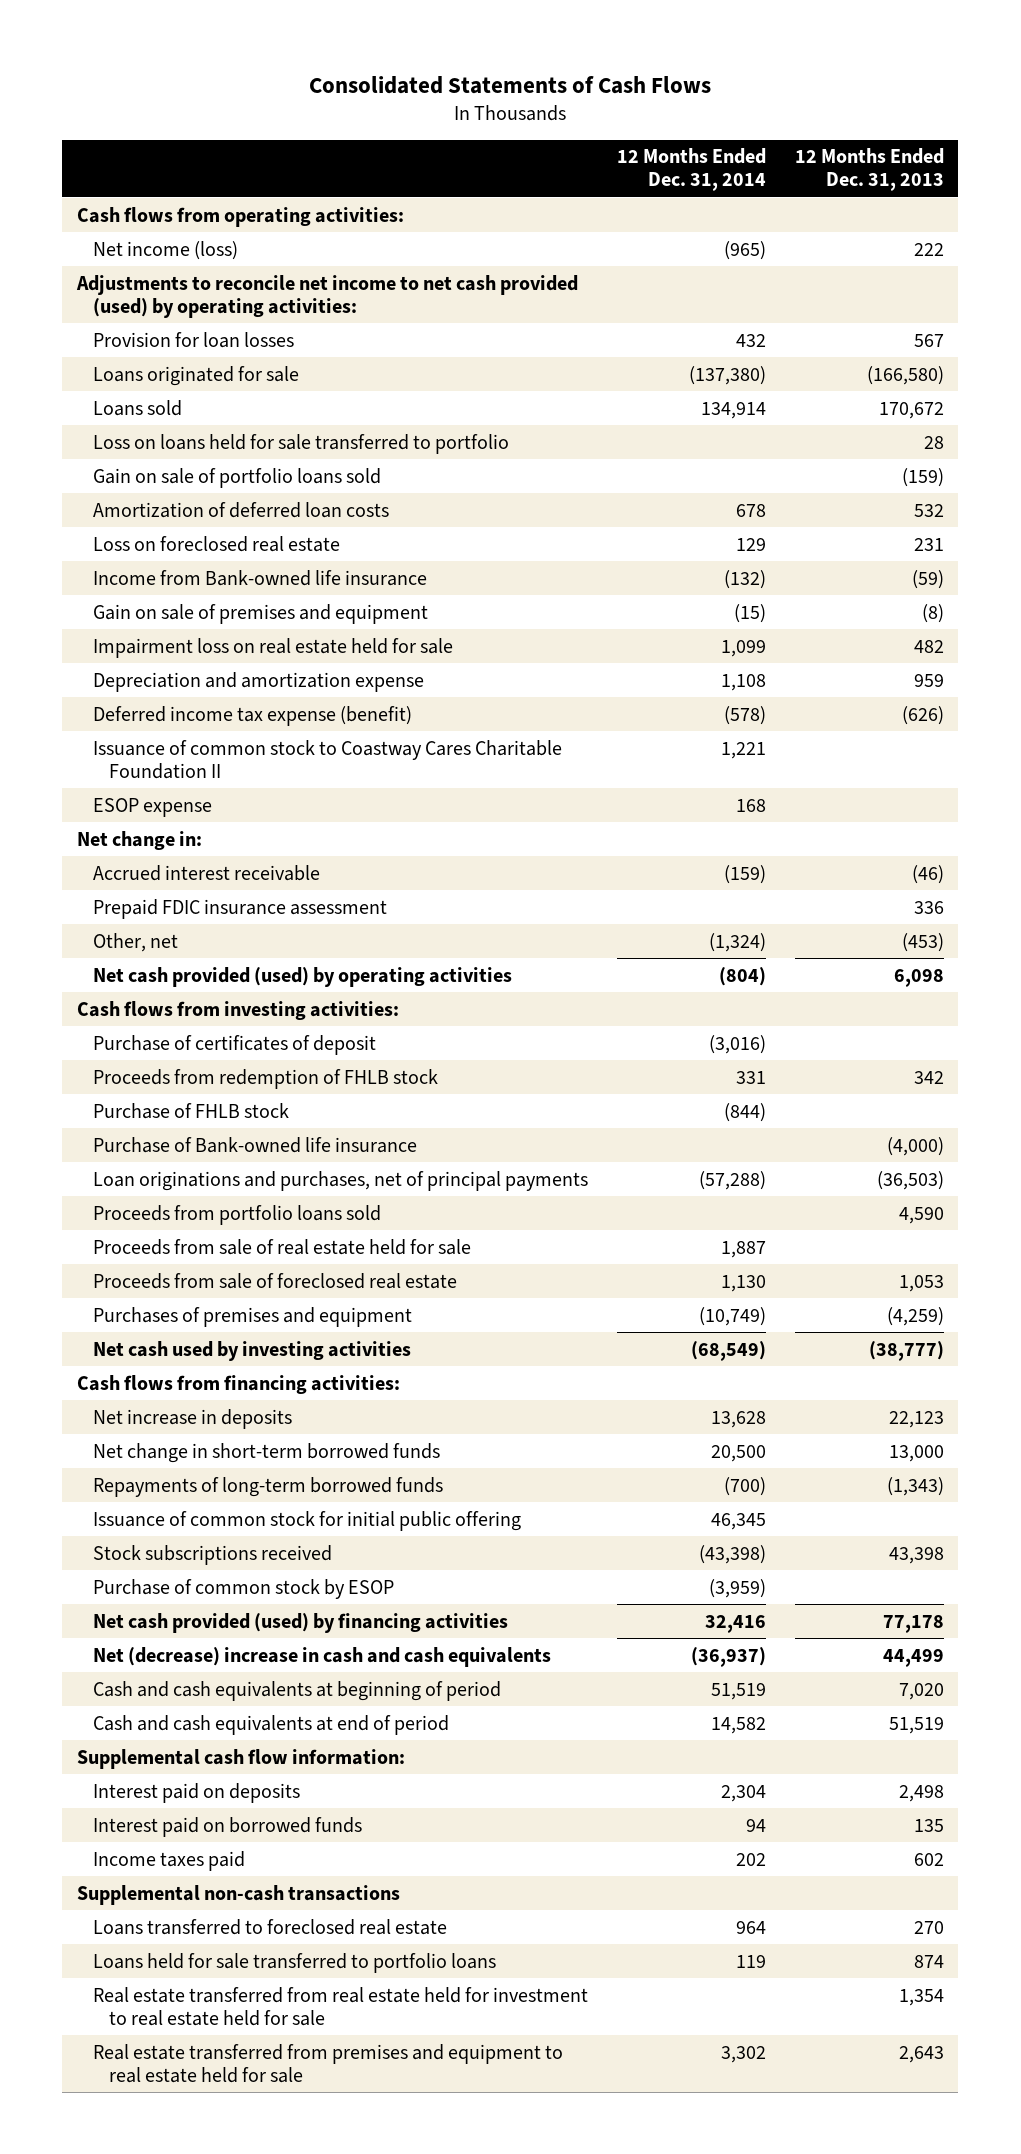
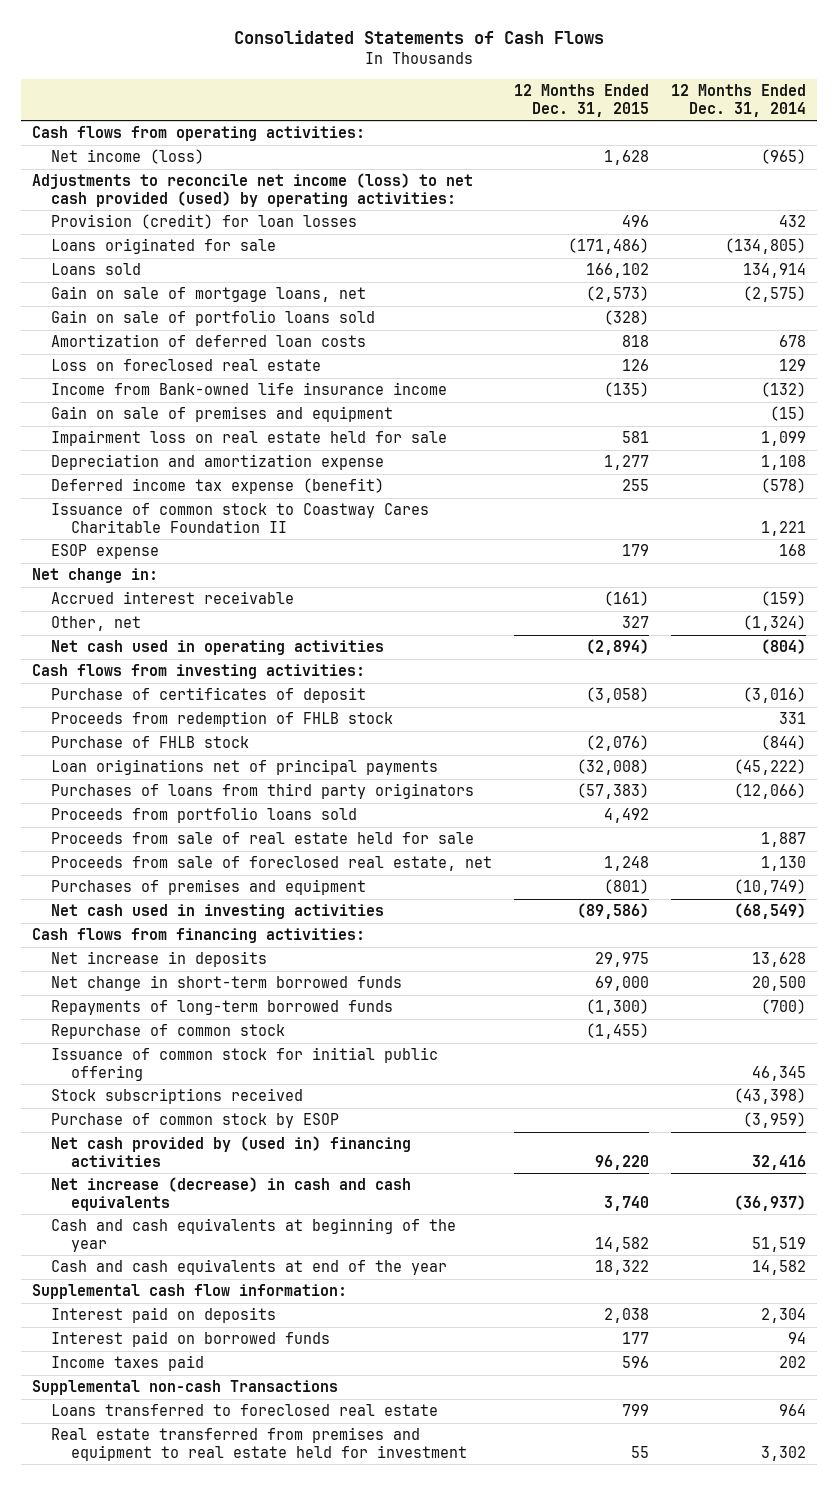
[794,148,944,192] 12 Months Ended Dec. 31, 2013 -> none
none -> [514,84,650,117] 12 Months Ended Dec. 31, 2015
[75,274,578,318] Adjustments to reconcile net income to net cash provided (used) by operating activities: -> [32,173,474,207] Adjustments to reconcile net income (loss) to net cash provided (used) by operating activities:
[92,331,294,348] Provision for loan losses -> [51,214,358,230] Provision (credit) for loan losses
[688,365,766,385] (137,380) -> [725,238,807,255] (134,805)
[92,433,509,454] Loss on loans held for sale transferred to portfolio -> none
none -> [51,286,367,303] Gain on sale of mortgage loans, net
[92,569,427,586] Income from Bank-owned life insurance -> [51,382,448,396] Income from Bank-owned life insurance income
[92,898,387,919] Prepaid FDIC insurance assessment -> none
[92,966,512,987] Net cash provided (used) by operating activities -> [51,640,385,656] Net cash used in operating activities
[92,1136,417,1153] Purchase of Bank-owned life insurance -> none
[92,1170,588,1191] Loan originations and purchases, net of principal payments -> [51,759,439,776] Loan originations net of principal payments
[698,1170,766,1190] (57,288) -> [734,759,807,776] (45,222)
none -> [51,783,475,800] Purchases of loans from third party originators
[92,1272,457,1289] Proceeds from sale of foreclosed real estate -> [51,856,493,872] Proceeds from sale of foreclosed real estate, net
[92,1340,411,1361] Net cash used by investing activities -> [51,904,385,920] Net cash used in investing activities
none -> [51,1024,286,1040] Repurchase of common stock
[92,1612,508,1633] Net cash provided (used) by financing activities -> [51,1136,412,1167] Net cash provided by (used in) financing activities
[92,1646,551,1667] Net (decrease) increase in cash and cash equivalents -> [51,1177,412,1211] Net increase (decrease) in cash and cash equivalents
[92,1680,501,1701] Cash and cash equivalents at beginning of period -> [51,1218,457,1252] Cash and cash equivalents at beginning of the year
[92,1714,449,1735] Cash and cash equivalents at end of period -> [51,1259,448,1276] Cash and cash equivalents at end of the year
[76,1884,400,1905] Supplemental non-cash transactions -> [32,1380,339,1396] Supplemental non-cash Transactions
[92,1952,496,1973] Loans held for sale transferred to portfolio loans -> none
[92,1986,588,2026] Real estate transferred from real estate held for investment to real estate held for sale -> none
[92,2043,563,2083] Real estate transferred from premises and equipment to real estate held for sale -> [51,1427,467,1461] Real estate transferred from premises and equipment to real estate held for investment

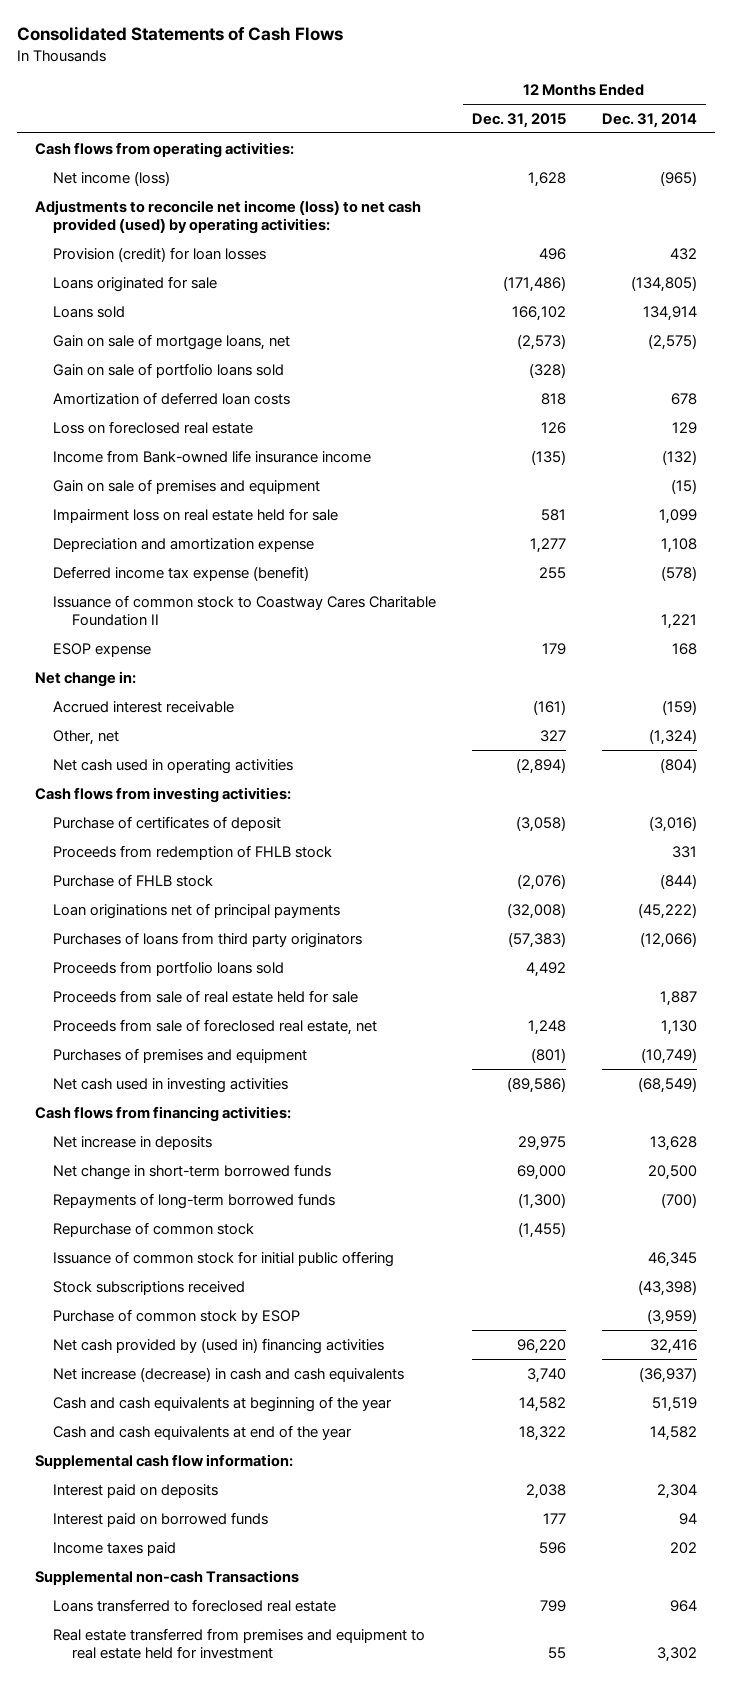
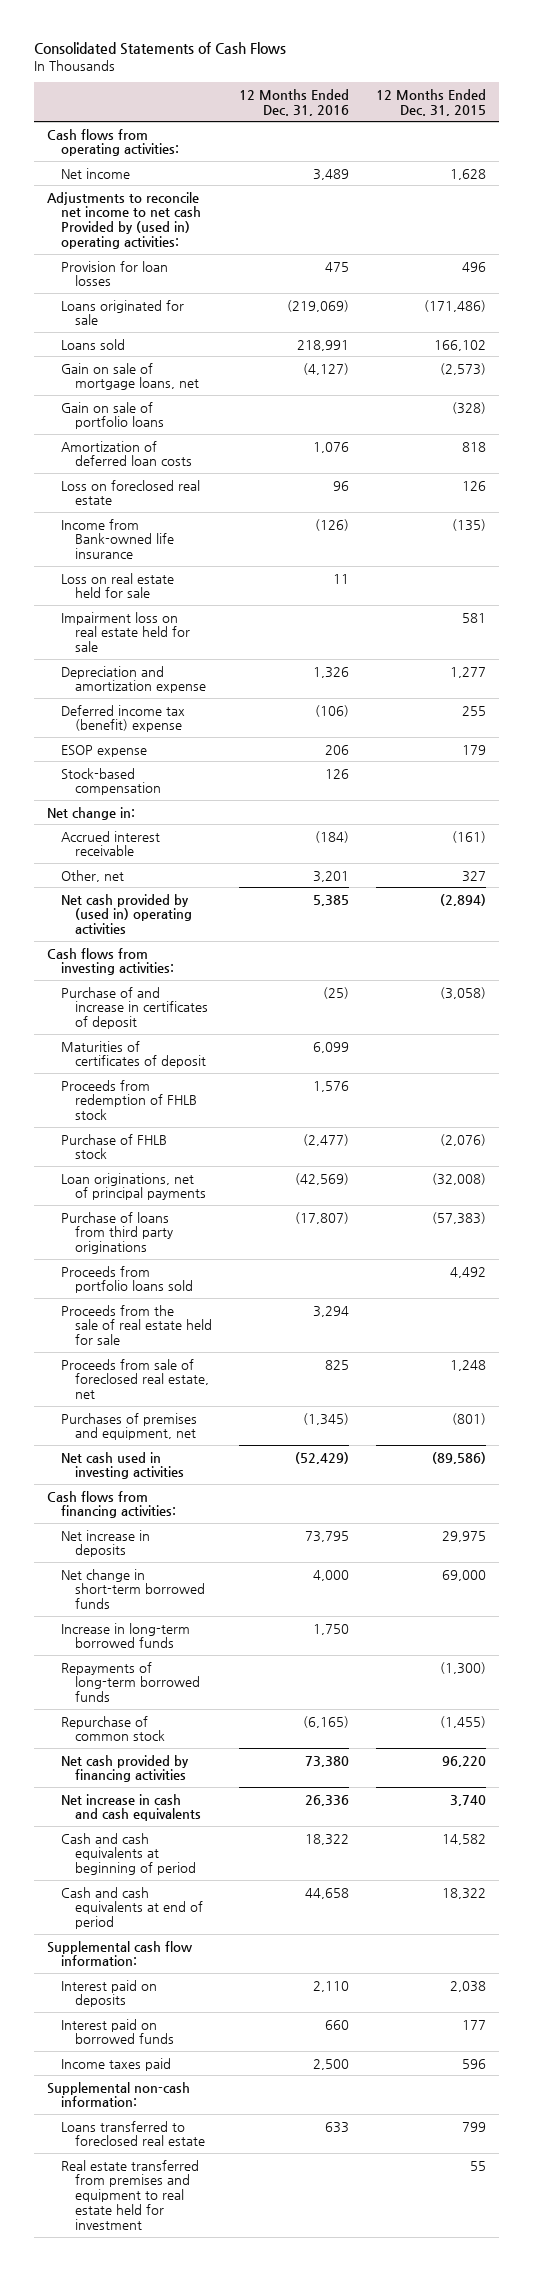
[601,112,697,128] Dec. 31, 2014 -> none
none -> [239,88,350,116] 12 Months Ended Dec. 31, 2016
[53,170,171,186] Net income (loss) -> [61,167,131,179] Net income
[34,199,421,235] Adjustments to reconcile net income (loss) to net cash provided (used) by operating activities: -> [47,191,202,249] Adjustments to reconcile net income to net cash Provided by (used in) operating activities:
[53,246,267,262] Provision (credit) for loan losses -> [61,260,169,287] Provision for loan losses
[53,362,285,378] Gain on sale of portfolio loans sold -> [61,401,165,430] Gain on sale of portfolio loans
[53,478,321,494] Gain on sale of premises and equipment -> none
[53,449,372,463] Income from Bank-owned life insurance income -> [61,518,175,560] Income from Bank-owned life insurance
none -> [61,572,175,599] Loss on real estate held for sale
[53,594,437,627] Issuance of common stock to Coastway Cares Charitable Foundation II -> none
[53,565,310,581] Deferred income tax expense (benefit) -> [61,704,186,733] Deferred income tax (benefit) expense
none -> [61,767,162,796] Stock-based compensation
[53,758,294,774] Net cash used in operating activities -> [61,893,193,935] Net cash provided by (used in) operating activities
[53,815,282,831] Purchase of certificates of deposit -> [61,986,209,1030] Purchase of and increase in certificates of deposit
none -> [61,1040,207,1069] Maturities of certificates of deposit
[53,902,341,919] Loan originations net of principal payments -> [61,1172,207,1201] Loan originations, net of principal payments
[53,931,363,948] Purchases of loans from third party originators -> [61,1211,174,1255] Purchase of loans from third party originations
[53,989,359,1003] Proceeds from sale of real estate held for sale -> [61,1304,213,1346] Proceeds from the sale of real estate held for sale
[53,1047,308,1063] Purchases of premises and equipment -> [61,1412,198,1441] Purchases of premises and equipment, net
none -> [61,1622,191,1649] Increase in long-term borrowed funds
[53,1250,395,1267] Issuance of common stock for initial public offering -> none
[53,1280,246,1295] Stock subscriptions received -> none
[53,1308,301,1324] Purchase of common stock by ESOP -> none
[53,1337,385,1354] Net cash provided by (used in) financing activities -> [61,1754,190,1783] Net cash provided by financing activities
[53,1366,405,1382] Net increase (decrease) in cash and cash equivalents -> [61,1793,202,1822] Net increase in cash and cash equivalents
[53,1395,393,1412] Cash and cash equivalents at beginning of the year -> [61,1832,197,1876] Cash and cash equivalents at beginning of period
[53,1424,353,1440] Cash and cash equivalents at end of the year -> [61,1886,204,1930] Cash and cash equivalents at end of period
[34,1569,299,1585] Supplemental non-cash Transactions -> [47,2081,191,2108] Supplemental non-cash information:

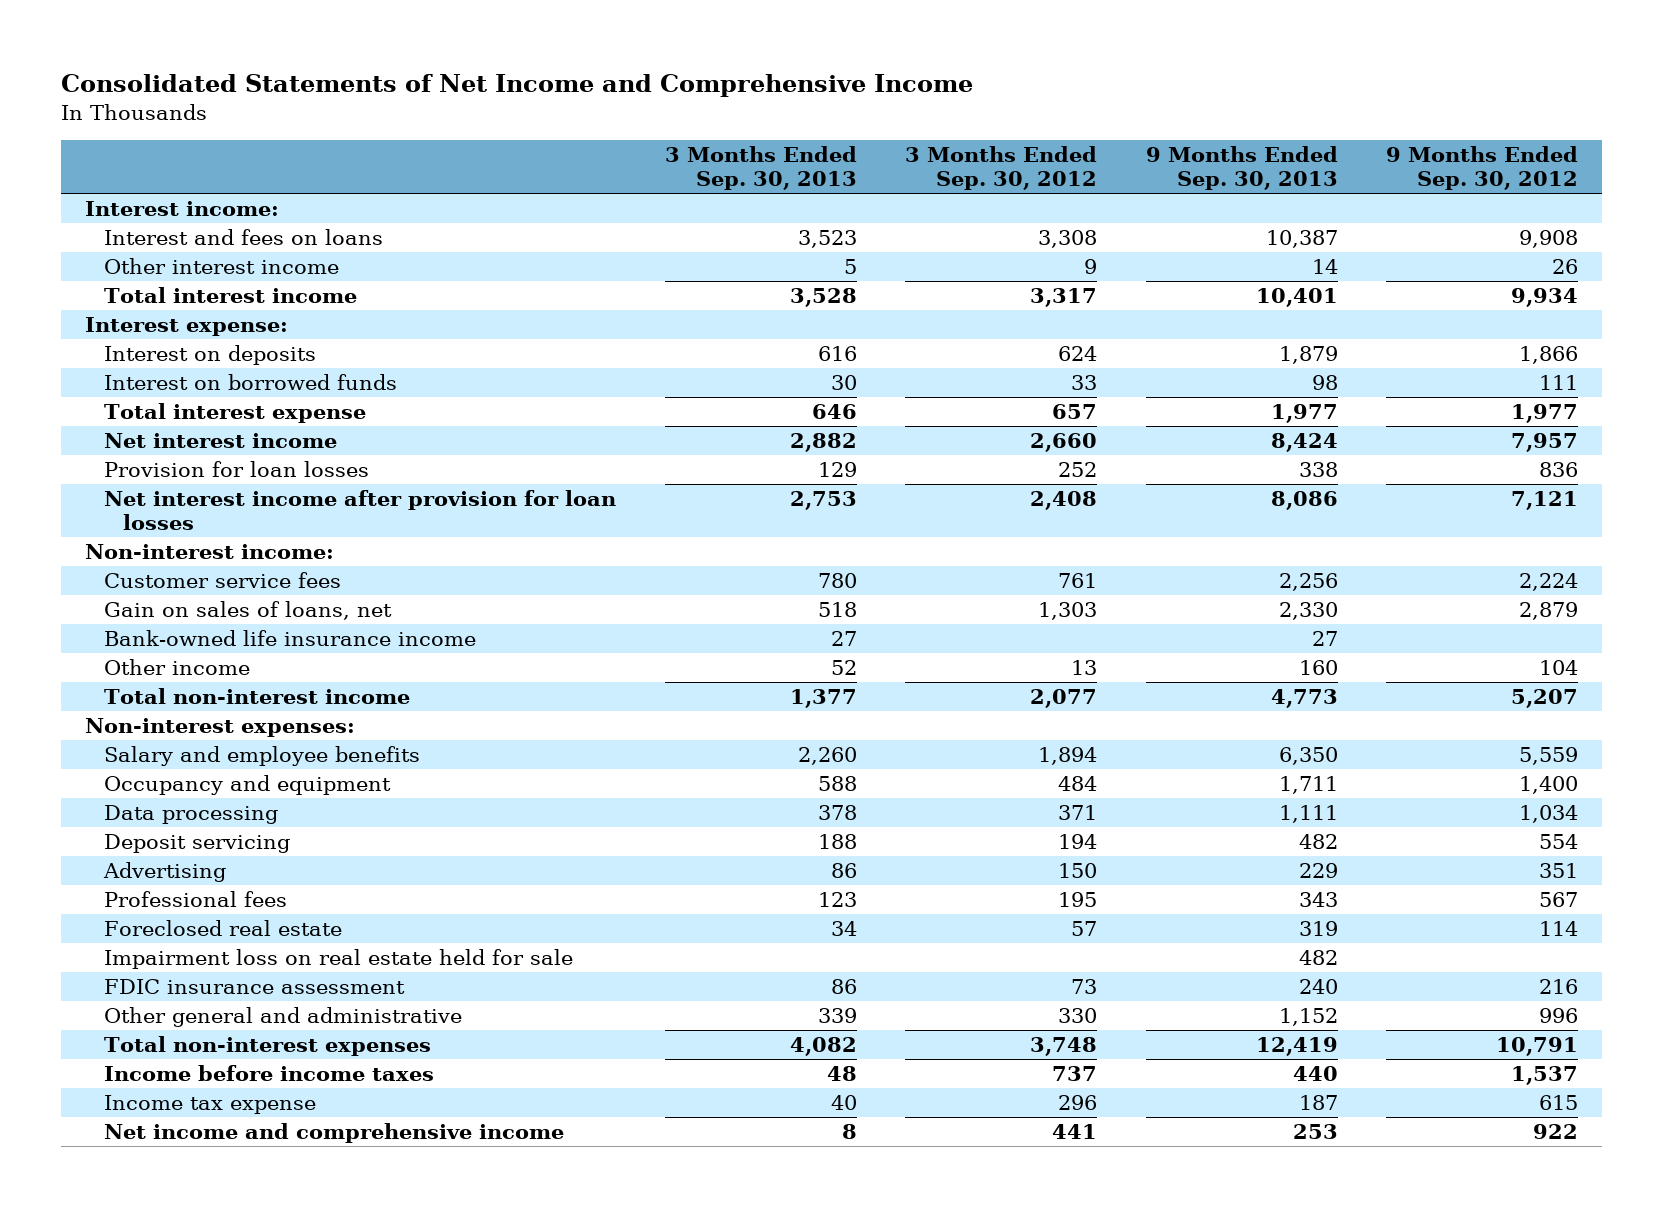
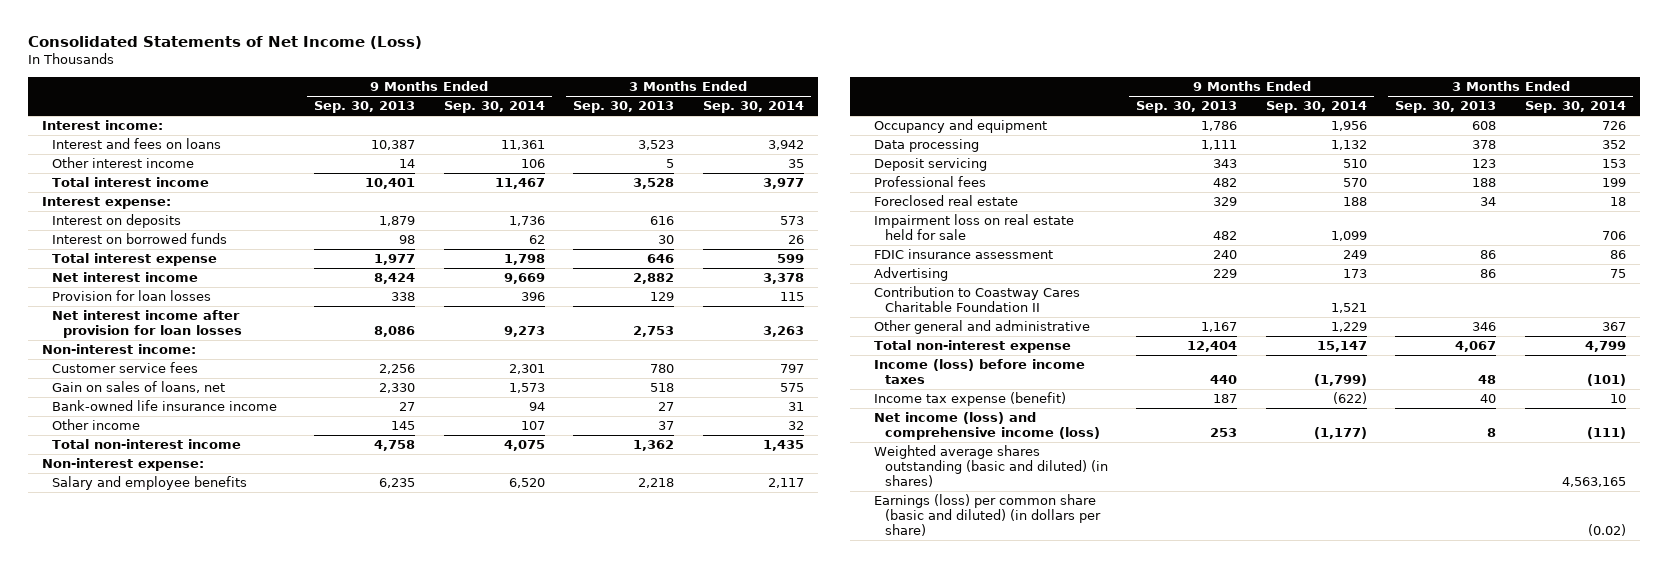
[60,74,973,98] Consolidated Statements of Net Income and Comprehensive Income -> [27,36,422,50] Consolidated Statements of Net Income (Loss)
[905,146,1098,191] 3 Months Ended Sep. 30, 2012 -> none
[1386,146,1579,191] 9 Months Ended Sep. 30, 2012 -> none
none -> [443,101,545,114] Sep. 30, 2014
none -> [702,101,804,114] Sep. 30, 2014
[830,659,857,675] 52 -> [658,421,675,431] 37
[1298,659,1338,675] 160 -> [391,421,416,431] 145
[789,688,857,708] 1,377 -> [633,440,675,452] 1,362
[1270,688,1338,708] 4,773 -> [374,440,416,452] 4,758
[85,717,356,737] Non-interest expenses: -> [41,458,204,472] Non-interest expense:
[797,746,857,765] 2,260 -> [638,478,675,489] 2,218
[1278,746,1338,765] 6,350 -> [379,478,416,489] 6,235
[817,775,857,791] 588 -> [1472,121,1497,131] 608
[1278,775,1338,794] 1,711 -> [1201,121,1238,132] 1,786
[817,833,857,849] 188 -> [1472,159,1497,169] 123
[1298,833,1338,849] 482 -> [1213,159,1238,169] 343
[817,891,857,907] 123 -> [1472,178,1497,188] 188
[1298,891,1338,907] 343 -> [1213,178,1238,188] 482
[1298,920,1338,936] 319 -> [1213,197,1238,207] 329
[103,861,227,882] Advertising -> [874,267,949,282] Advertising
none -> [874,286,1081,312] Contribution to Coastway Cares Charitable Foundation II
[817,1007,857,1023] 339 -> [1472,322,1497,332] 346
[1278,1007,1338,1026] 1,152 -> [1201,322,1238,333] 1,167
[104,1035,432,1056] Total non-interest expenses -> [874,340,1072,354] Total non-interest expense
[789,1036,857,1056] 4,082 -> [1455,341,1497,353] 4,067
[1255,1036,1338,1056] 12,419 -> [1187,341,1238,353] 12,404
[104,1064,435,1081] Income before income taxes -> [874,359,1086,384] Income (loss) before income taxes
[104,1094,317,1114] Income tax expense -> [874,392,1067,407] Income tax expense (benefit)
[104,1122,565,1143] Net income and comprehensive income -> [874,412,1100,440] Net income (loss) and comprehensive income (loss)
none -> [874,445,1108,487] Weighted average shares outstanding (basic and diluted) (in shares)
none -> [874,494,1101,536] Earnings (loss) per common share (basic and diluted) (in dollars per share)

